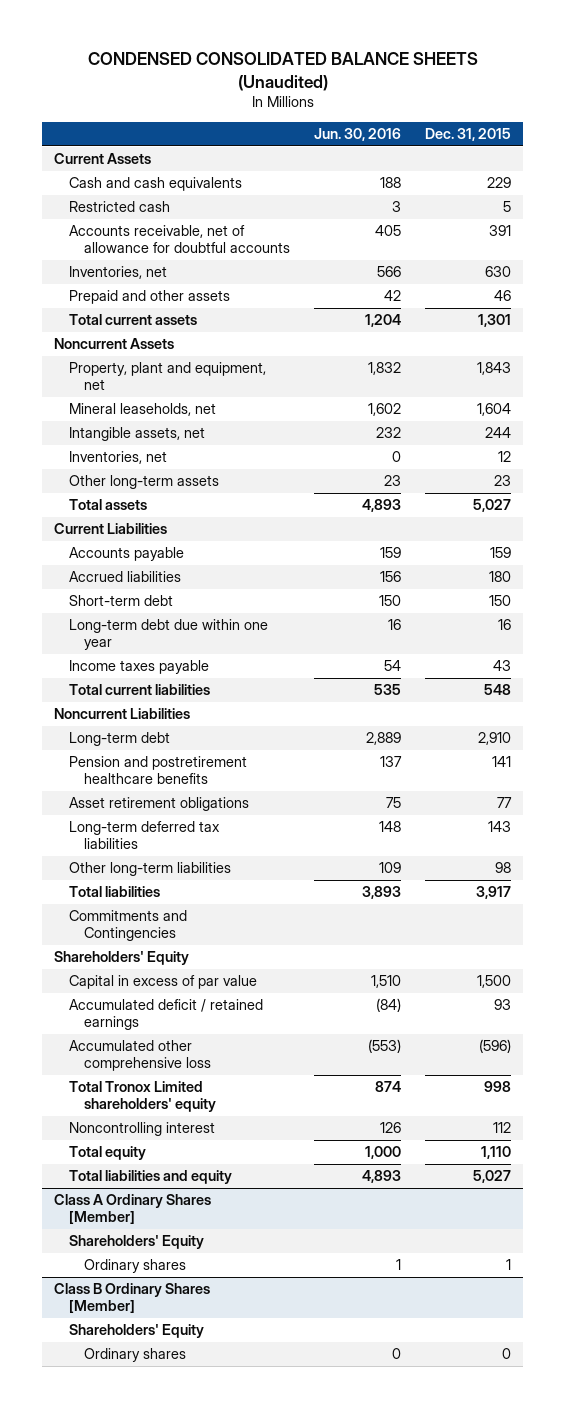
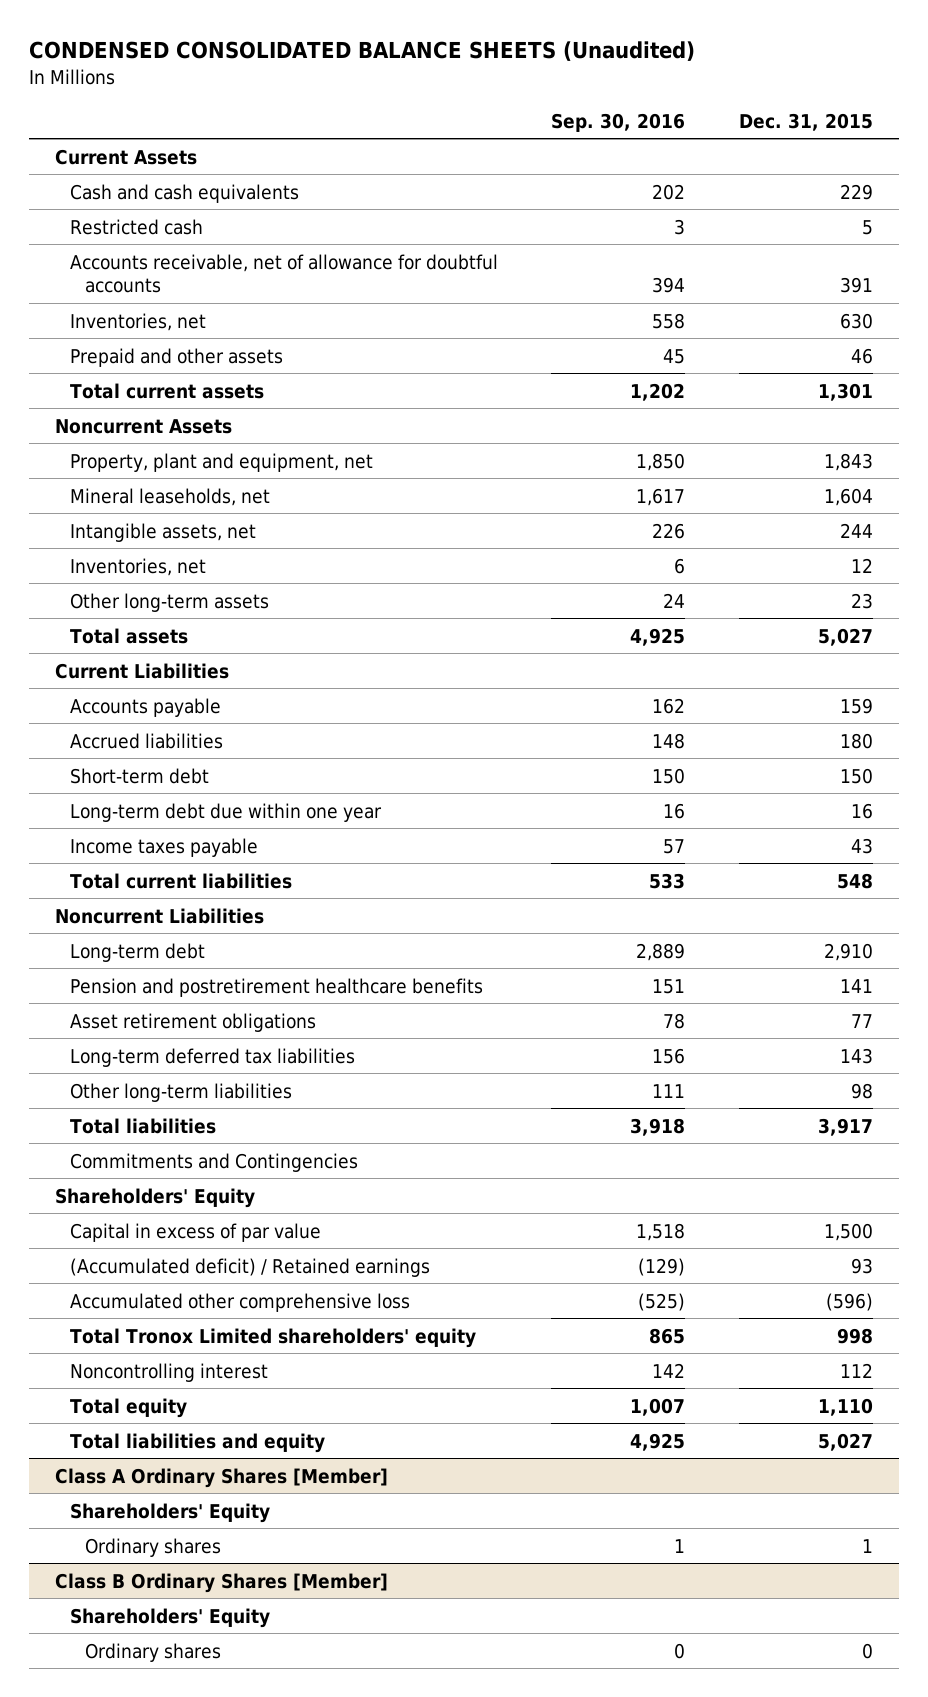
[313,127,401,141] Jun. 30, 2016 -> none
none -> [551,112,686,132] Sep. 30, 2016
[68,999,263,1031] Accumulated deficit / retained earnings -> [70,1257,431,1277] (Accumulated deficit) / Retained earnings

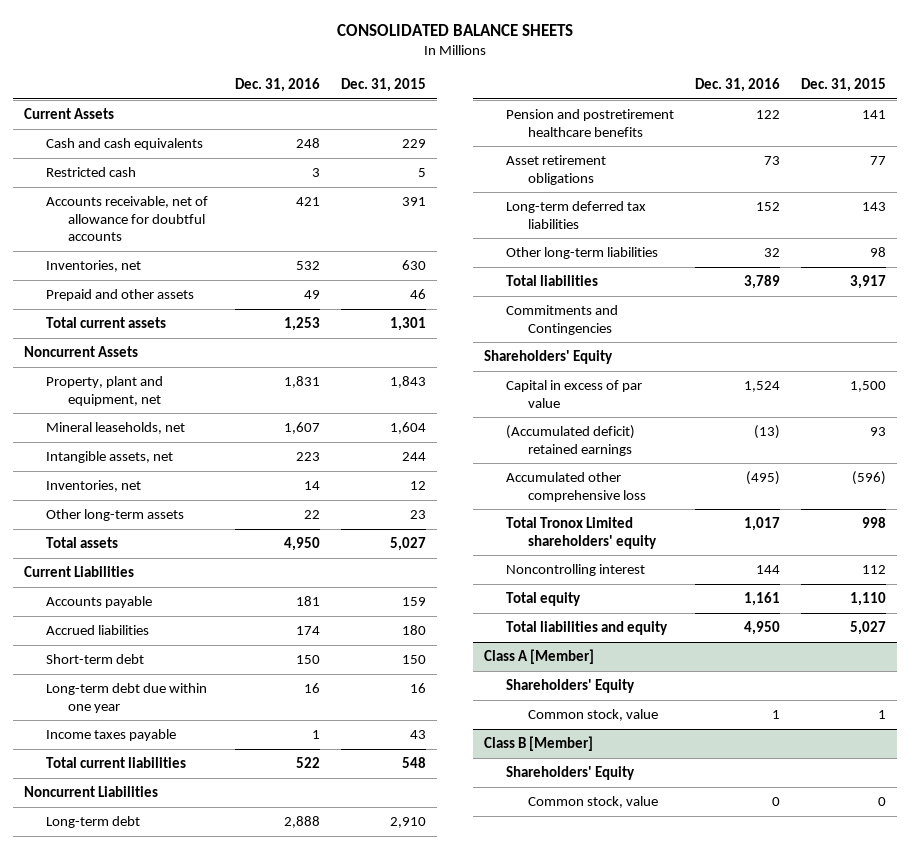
[28,41,695,62] CONDENSED CONSOLIDATED BALANCE SHEETS (Unaudited) -> [336,23,573,36] CONSOLIDATED BALANCE SHEETS
[551,112,686,132] Sep. 30, 2016 -> none
none -> [234,77,320,92] Dec. 31, 2016
[70,1257,431,1277] (Accumulated deficit) / Retained earnings -> [505,425,635,456] (Accumulated deficit) retained earnings
[55,1467,389,1488] Class A Ordinary Shares [Member] -> [483,649,594,665] Class A [Member]
[84,1537,221,1557] Ordinary shares -> [528,709,659,722] Common stock, value
[55,1572,389,1593] Class B Ordinary Shares [Member] -> [483,736,593,752] Class B [Member]
[84,1642,221,1662] Ordinary shares -> [528,796,659,809] Common stock, value

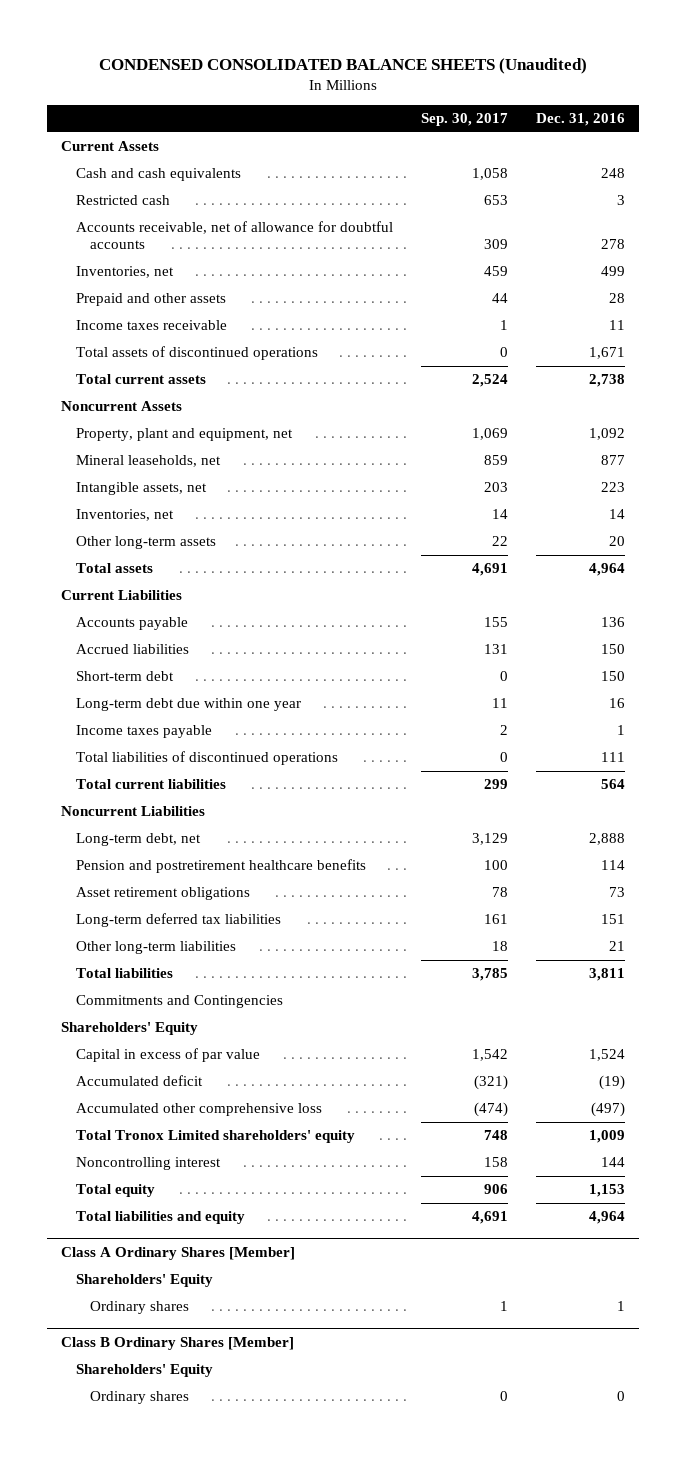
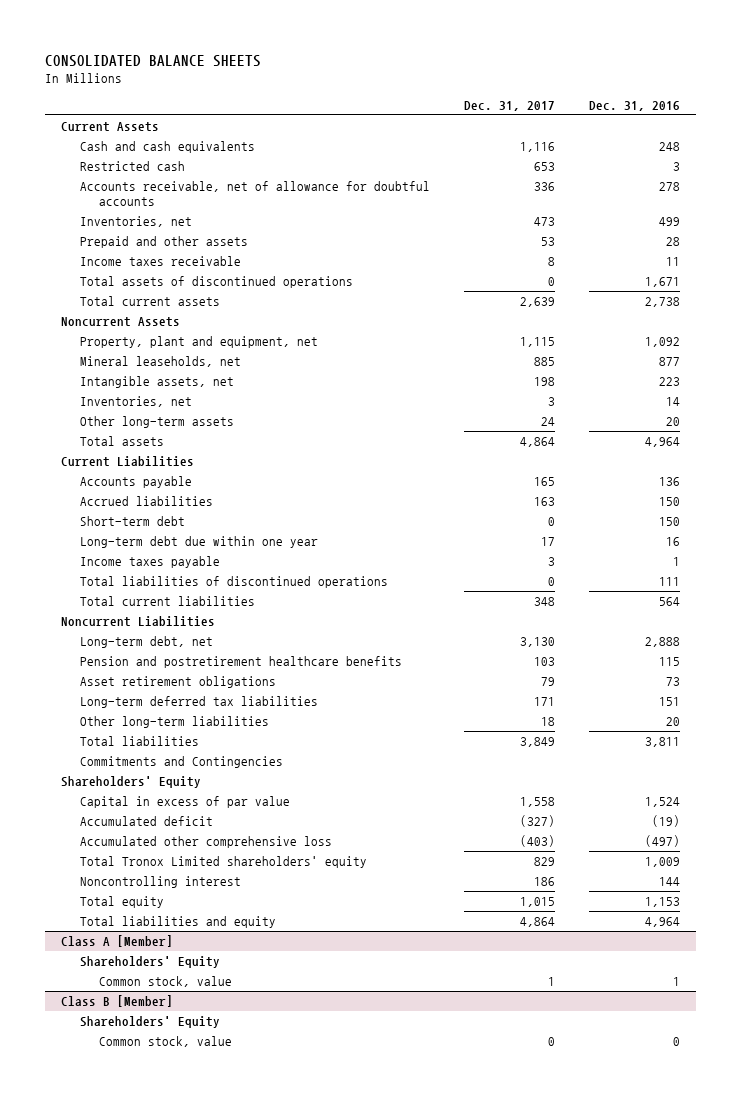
[98,57,587,74] CONDENSED CONSOLIDATED BALANCE SHEETS (Unaudited) -> [44,54,261,67] CONSOLIDATED BALANCE SHEETS
[420,113,508,127] Sep. 30, 2017 -> none
none -> [463,100,555,111] Dec. 31, 2017
[600,860,625,871] 114 -> [658,657,680,667] 115
[608,941,625,952] 21 -> [665,717,680,727] 20
[61,1246,296,1260] Class A Ordinary Shares [Member] -> [61,935,174,948] Class A [Member]
[90,1301,190,1315] Ordinary shares -> [99,976,233,988] Common stock, value
[61,1336,295,1350] Class B Ordinary Shares [Member] -> [61,995,174,1008] Class B [Member]
[90,1391,190,1405] Ordinary shares -> [99,1036,233,1048] Common stock, value

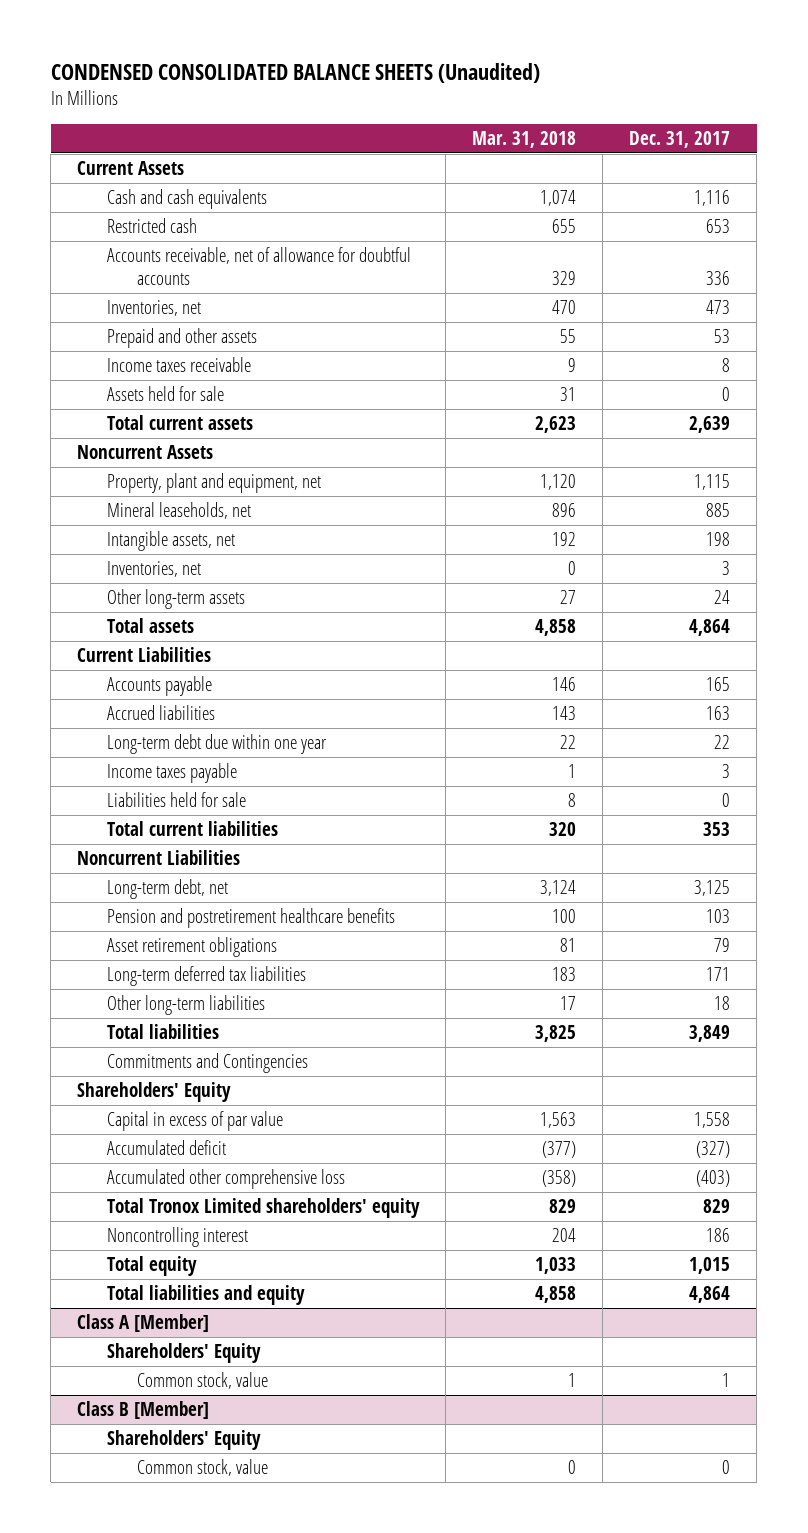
[44,54,261,67] CONSOLIDATED BALANCE SHEETS -> [50,62,540,83] CONDENSED CONSOLIDATED BALANCE SHEETS (Unaudited)
[588,100,680,111] Dec. 31, 2016 -> none
none -> [472,130,577,148] Mar. 31, 2018
[80,276,354,289] Total assets of discontinued operations -> [107,385,225,401] Assets held for sale
[80,516,186,527] Short-term debt -> none
[540,537,555,547] 17 -> [714,734,731,749] 22
[80,576,389,589] Total liabilities of discontinued operations -> [107,791,247,807] Liabilities held for sale
[533,597,555,607] 348 -> [703,821,731,836] 353
[519,637,555,648] 3,130 -> [694,879,731,896] 3,125

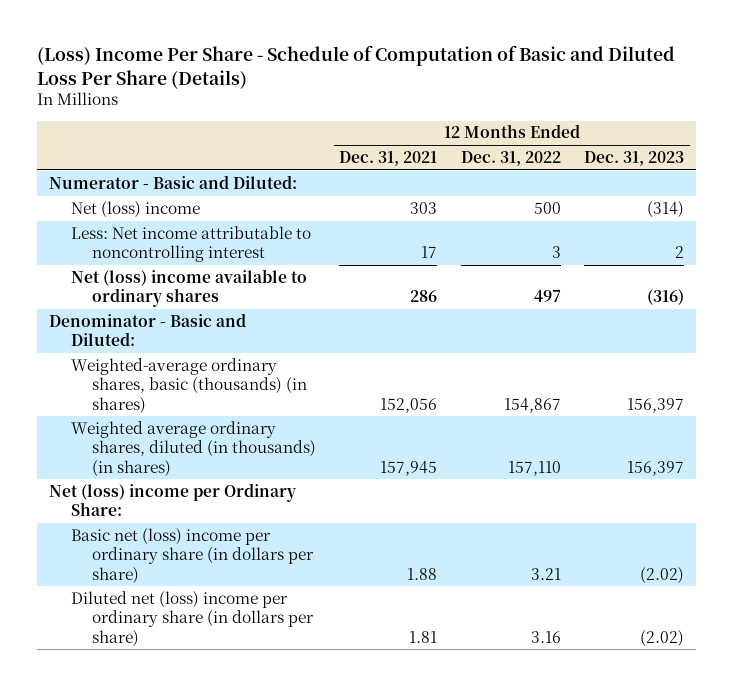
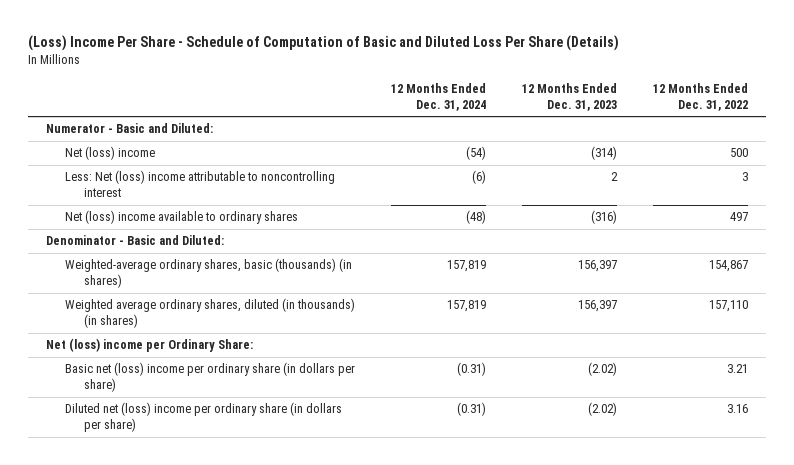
[339,151,438,167] Dec. 31, 2021 -> none
none -> [390,82,486,111] 12 Months Ended Dec. 31, 2024
[70,225,311,263] Less: Net income attributable to noncontrolling interest -> [65,170,336,198] Less: Net (loss) income attributable to noncontrolling interest

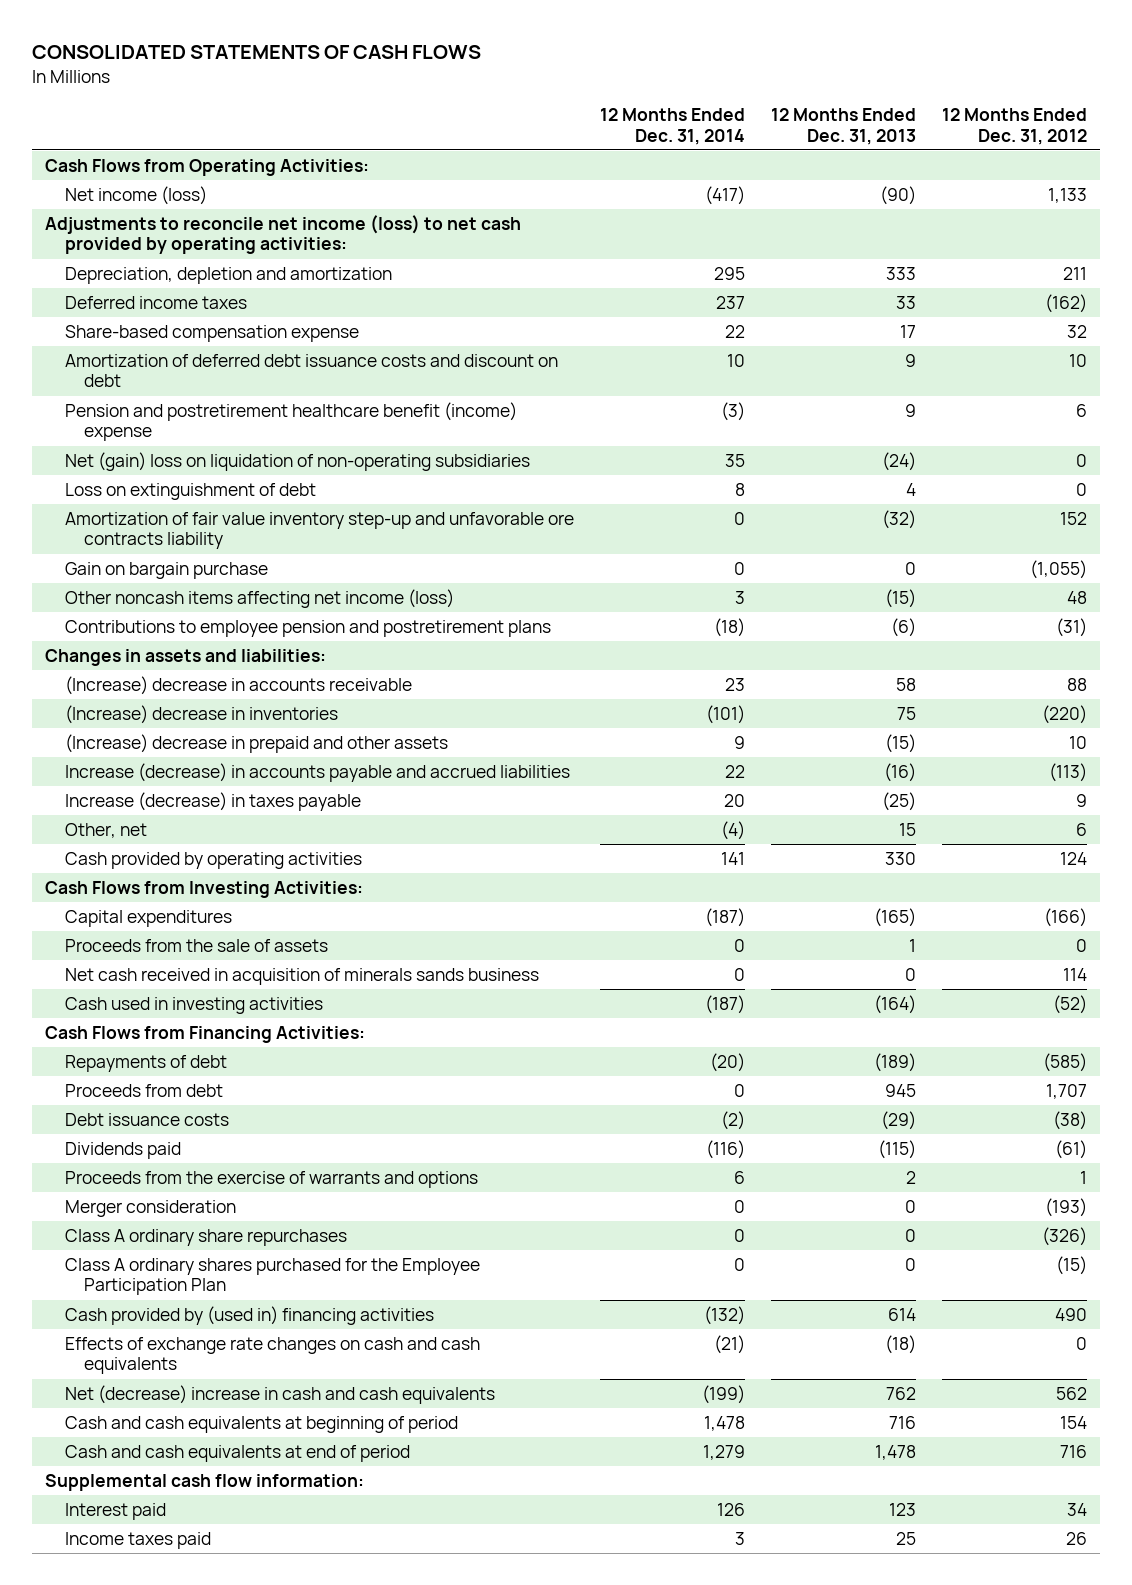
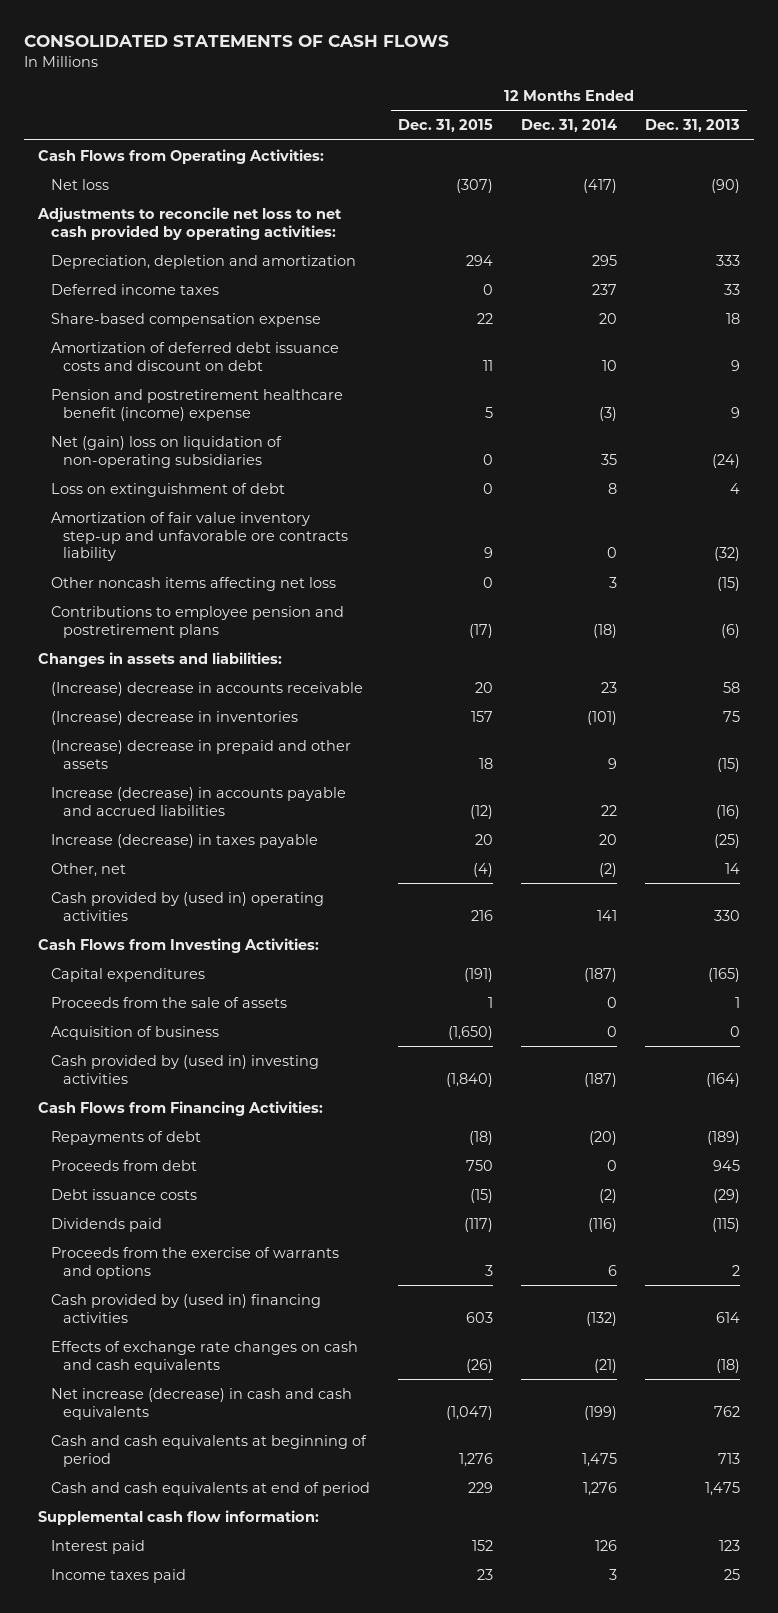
[941,108,1087,145] 12 Months Ended Dec. 31, 2012 -> none
none -> [397,119,493,133] Dec. 31, 2015
[64,185,207,205] Net income (loss) -> [50,178,109,190] Net loss
[45,214,522,255] Adjustments to reconcile net income (loss) to net cash provided by operating activities: -> [37,206,343,240] Adjustments to reconcile net loss to net cash provided by operating activities:
[724,324,745,338] 22 -> [598,312,617,324] 20
[899,324,916,338] 17 -> [725,312,740,324] 18
[64,561,268,579] Gain on bargain purchase -> none
[64,588,454,608] Other noncash items affecting net income (loss) -> [50,576,336,591] Other noncash items affecting net loss
[720,820,745,840] (4) -> [598,862,617,877] (2)
[898,822,916,836] 15 -> [724,862,740,874] 14
[64,851,362,869] Cash provided by operating activities -> [50,891,324,921] Cash provided by (used in) operating activities
[64,967,539,985] Net cash received in acquisition of minerals sands business -> none
none -> [50,1025,219,1040] Acquisition of business
[64,996,323,1014] Cash used in investing activities -> [50,1054,319,1084] Cash provided by (used in) investing activities
[64,1199,236,1217] Merger consideration -> none
[64,1228,347,1246] Class A ordinary share repurchases -> none
[64,1257,480,1296] Class A ordinary shares purchased for the Employee Participation Plan -> none
[64,1384,495,1404] Net (decrease) increase in cash and cash equivalents -> [50,1387,352,1420] Net increase (decrease) in cash and cash equivalents
[703,1415,745,1431] 1,478 -> [581,1452,617,1467] 1,475
[888,1415,916,1429] 716 -> [717,1452,740,1464] 713
[702,1444,745,1460] 1,279 -> [582,1481,617,1496] 1,276
[874,1444,916,1460] 1,478 -> [704,1481,740,1496] 1,475

